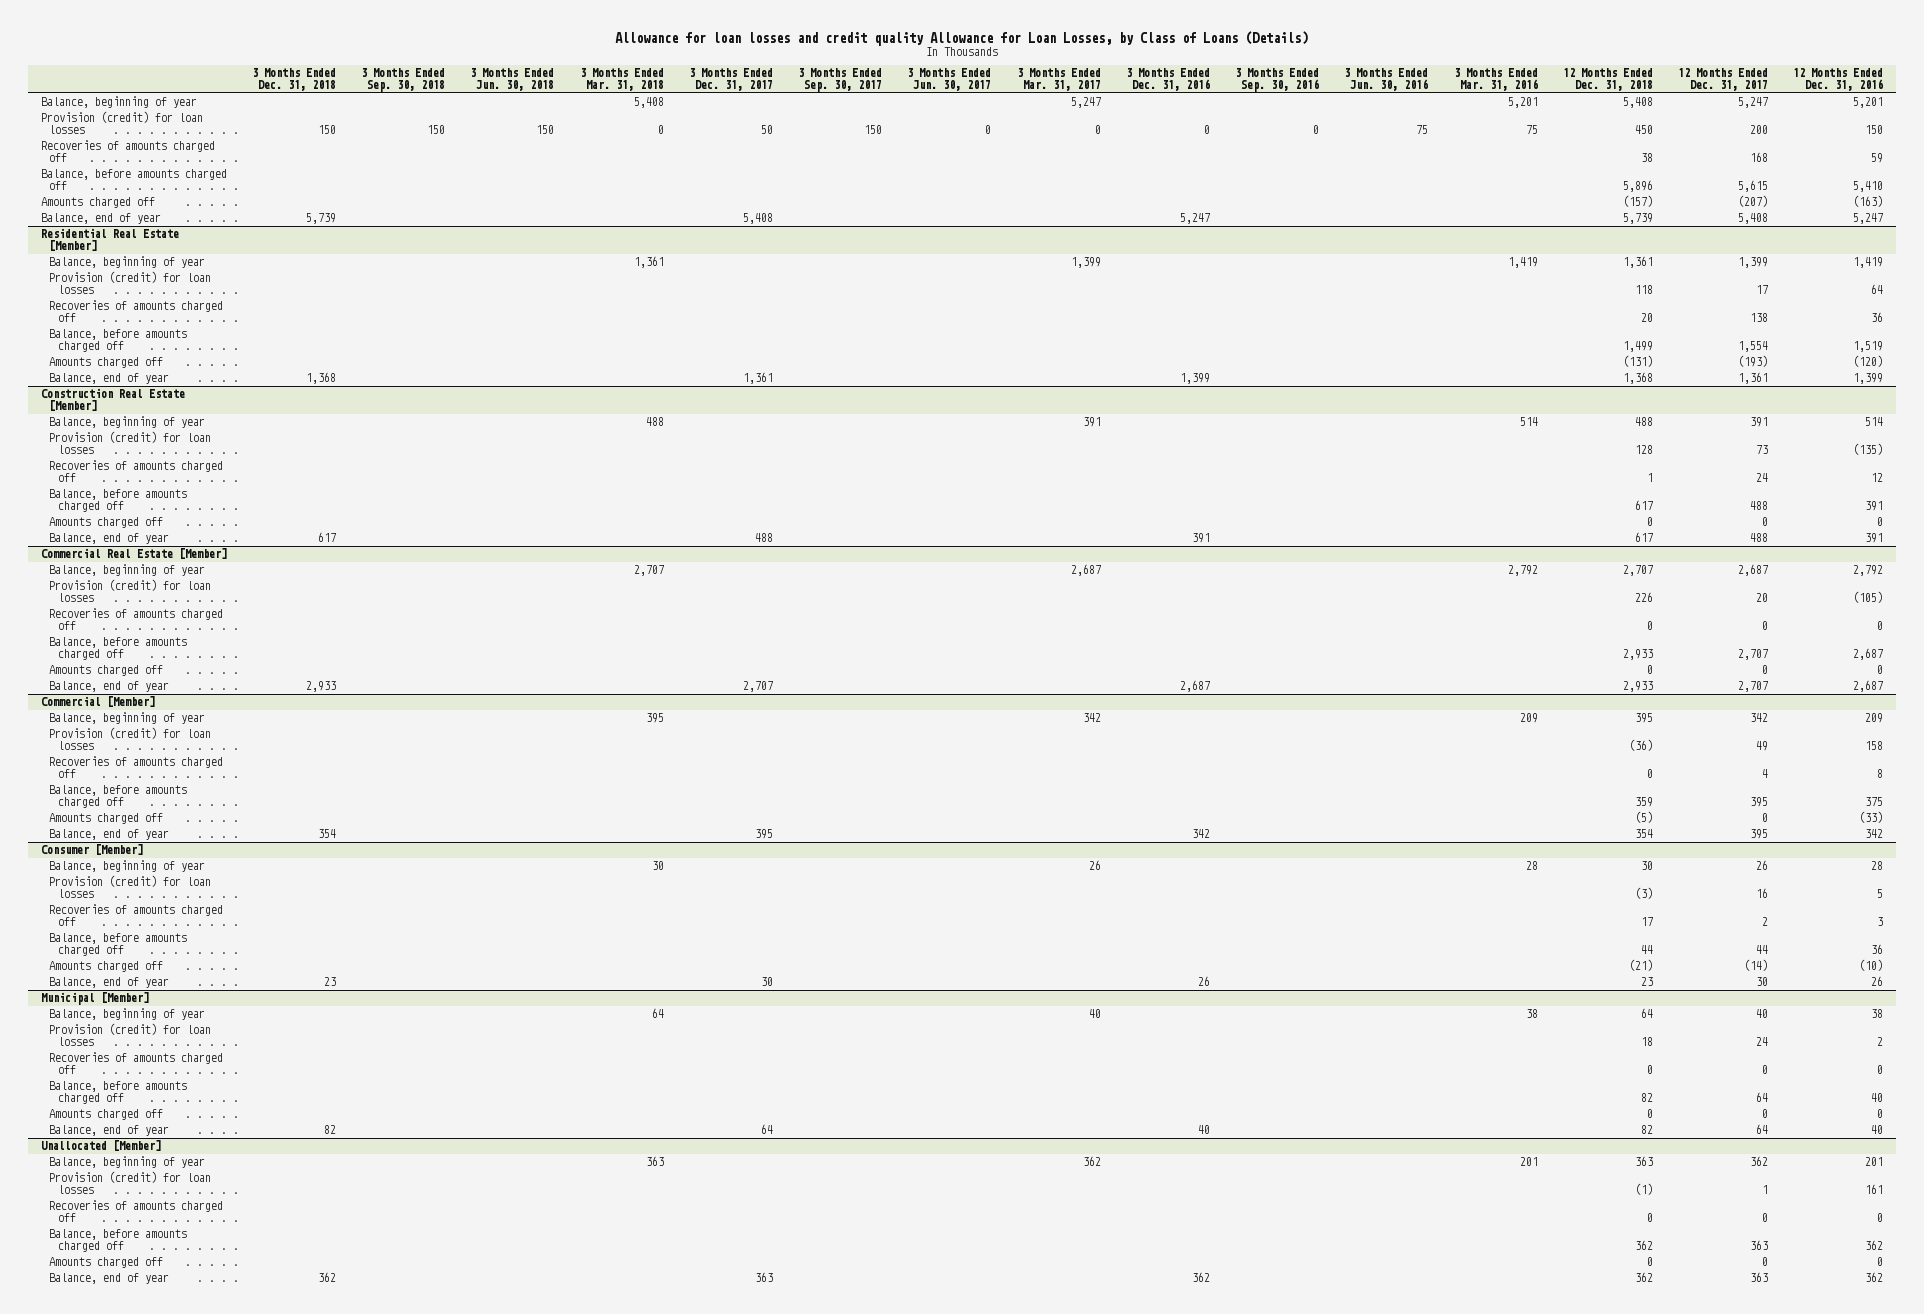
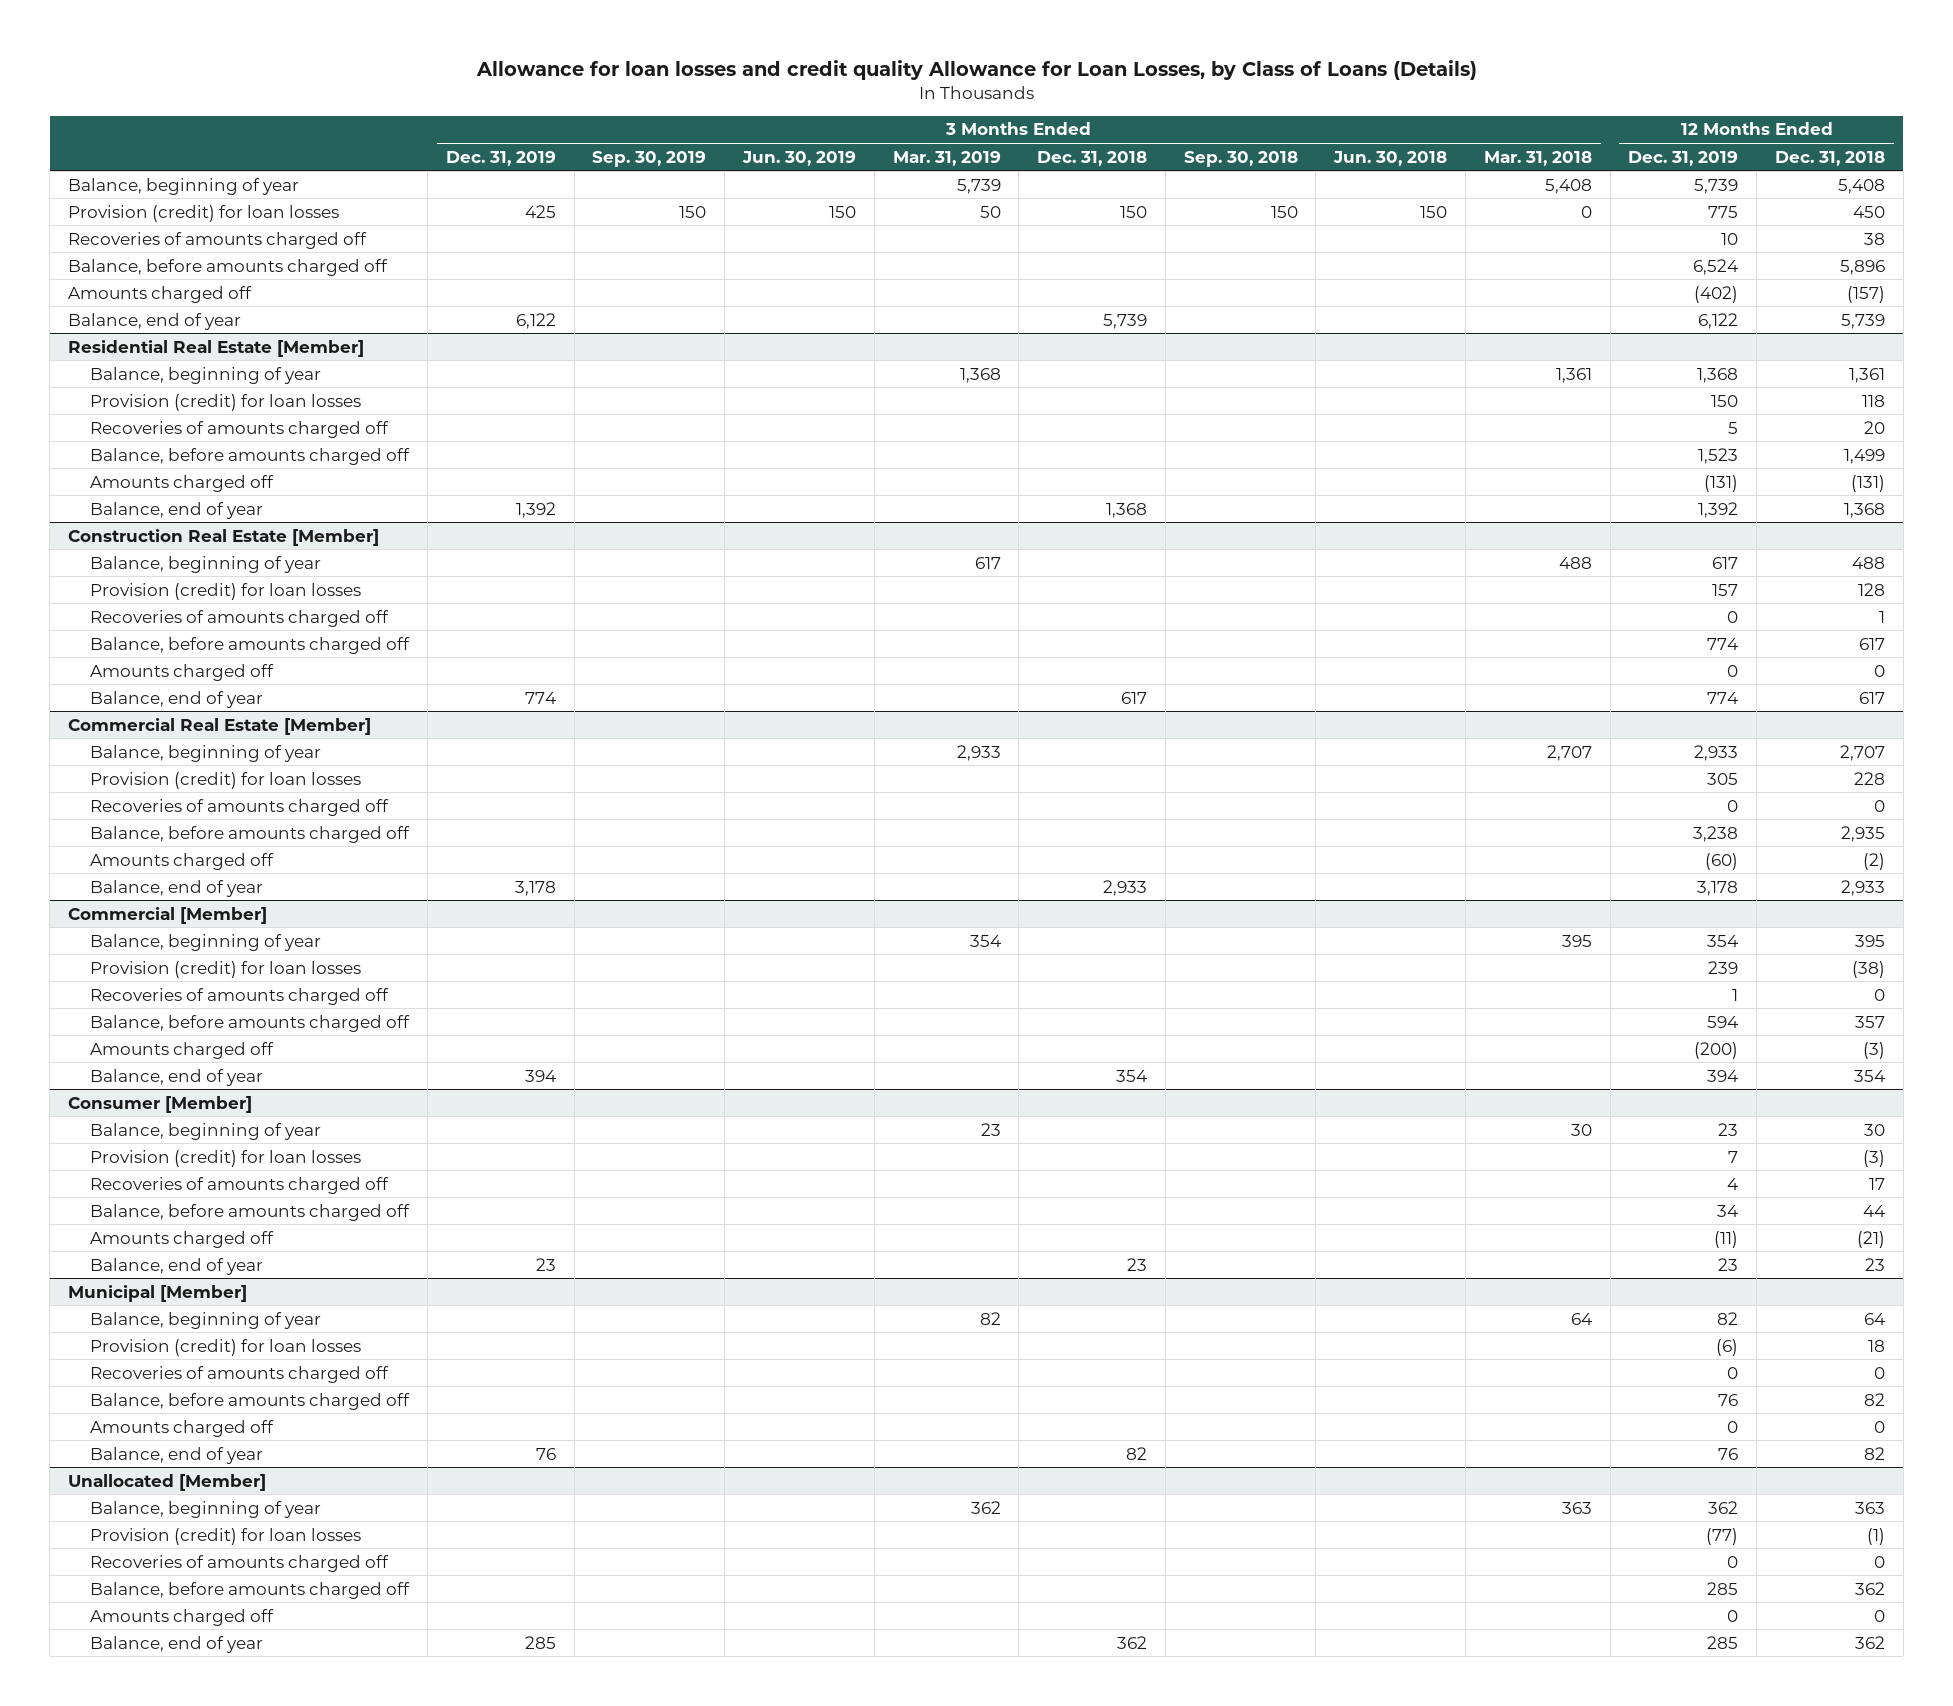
[688,68,773,91] 3 Months Ended Dec. 31, 2017 -> none
[798,68,883,92] 3 Months Ended Sep. 30, 2017 -> none
[907,68,992,91] 3 Months Ended Jun. 30, 2017 -> none
[1016,68,1101,91] 3 Months Ended Mar. 31, 2017 -> none
[1125,68,1210,91] 3 Months Ended Dec. 31, 2016 -> none
[1235,68,1320,92] 3 Months Ended Sep. 30, 2016 -> none
[1344,68,1429,91] 3 Months Ended Jun. 30, 2016 -> none
[1453,68,1538,91] 3 Months Ended Mar. 31, 2016 -> none
[1678,68,1769,91] 12 Months Ended Dec. 31, 2017 -> none
[1793,68,1884,91] 12 Months Ended Dec. 31, 2016 -> none
none -> [445,150,556,166] Dec. 31, 2019
none -> [592,150,707,167] Sep. 30, 2019
none -> [742,150,857,166] Jun. 30, 2019
none -> [892,150,1001,166] Mar. 31, 2019
none -> [1628,150,1739,166] Dec. 31, 2019
[1634,591,1653,602] 226 -> [1853,771,1885,785] 228
[1622,648,1653,660] 2,933 -> [1840,825,1885,842] 2,935
[1646,665,1653,675] 0 -> [1862,852,1885,870] (2)
[1628,738,1653,751] (36) -> [1851,960,1885,978] (38)
[1634,796,1653,807] 359 -> [1854,1015,1885,1028] 357
[1634,811,1653,824] (5) -> [1862,1041,1885,1059] (3)

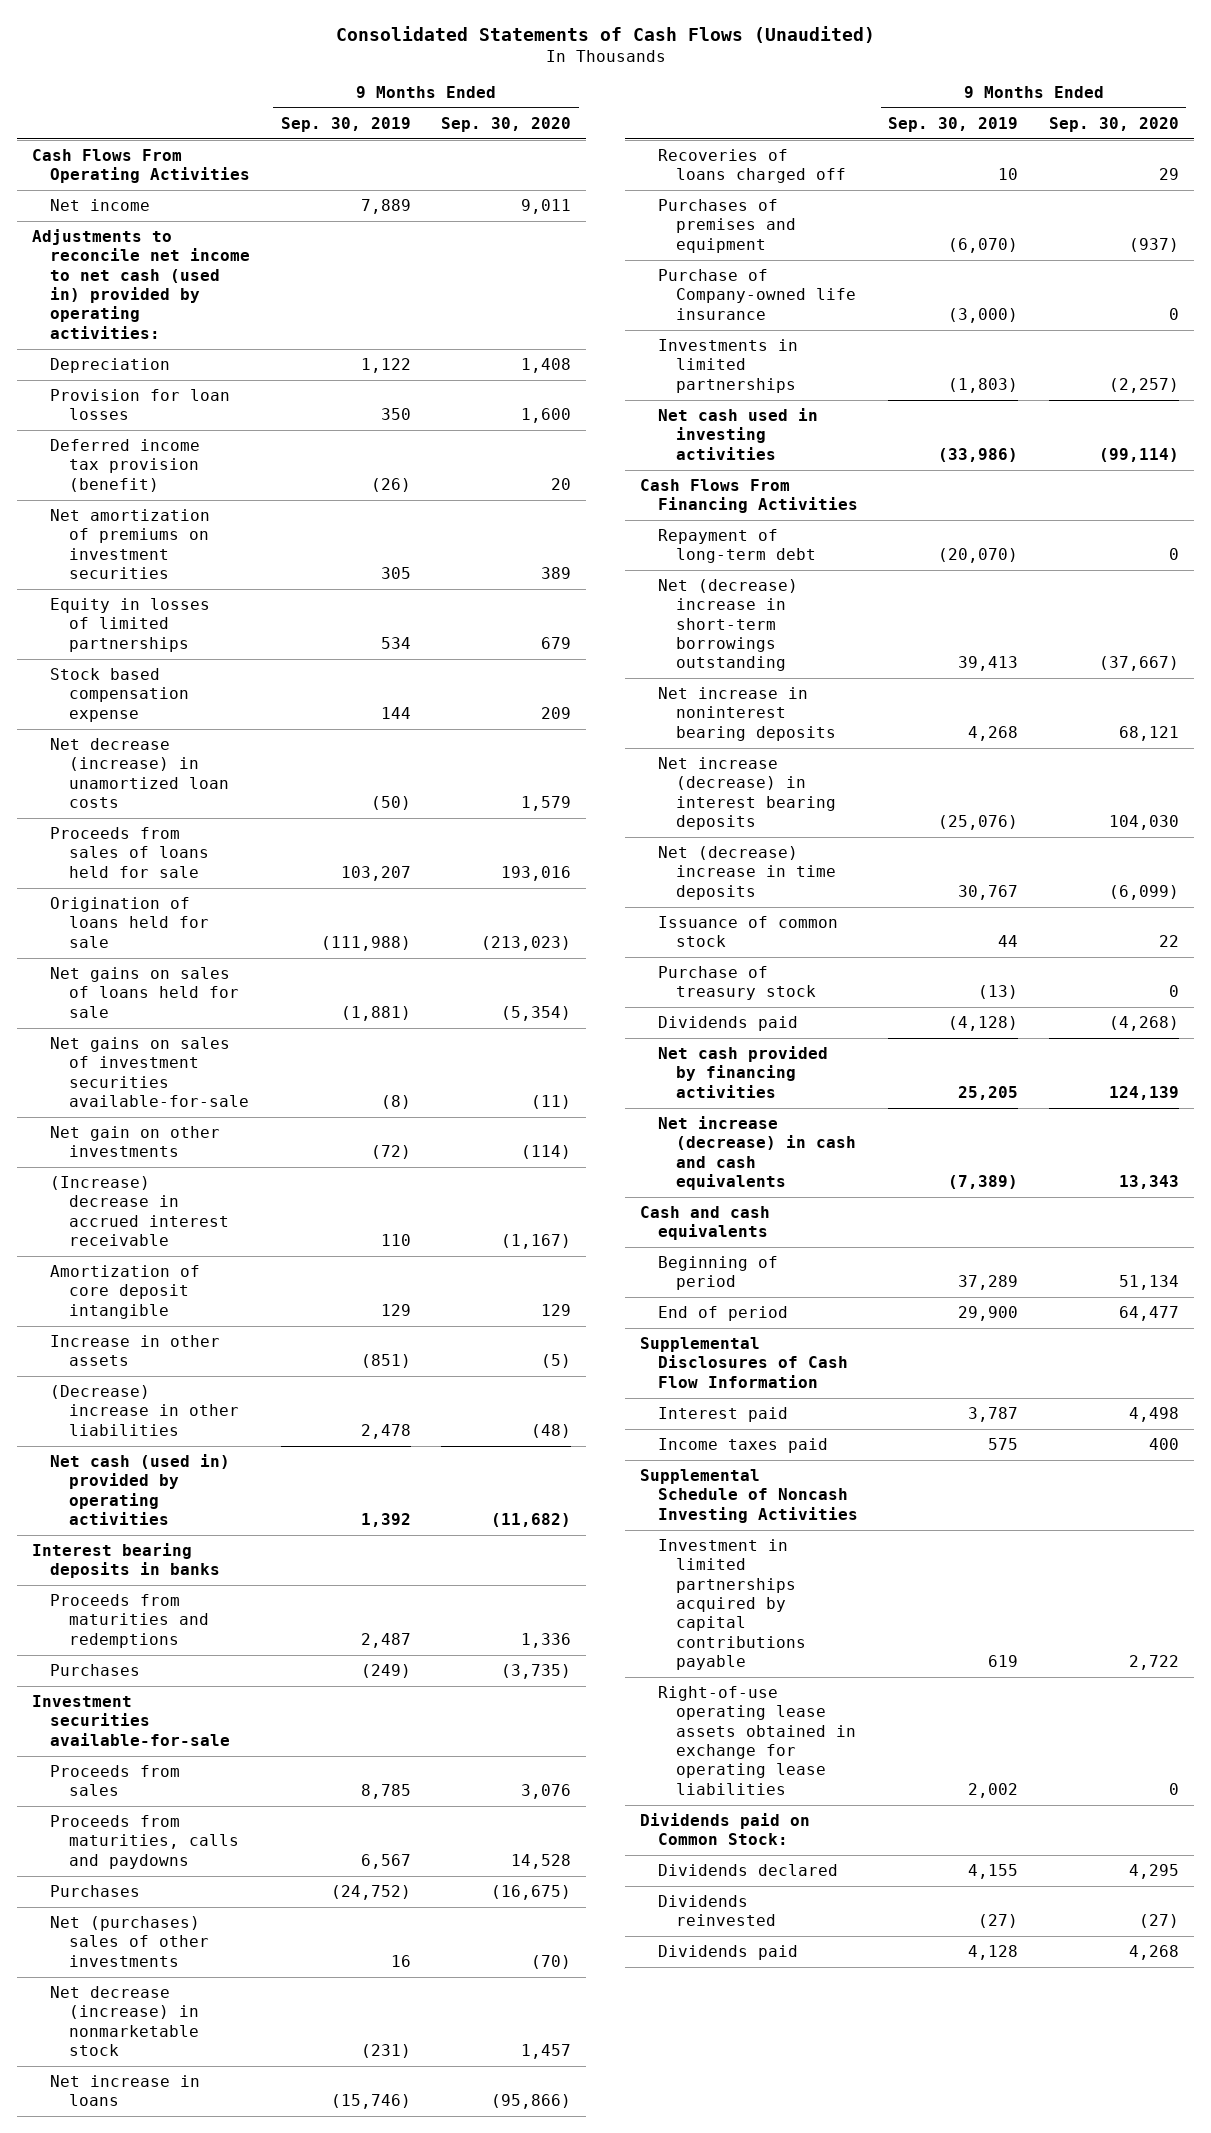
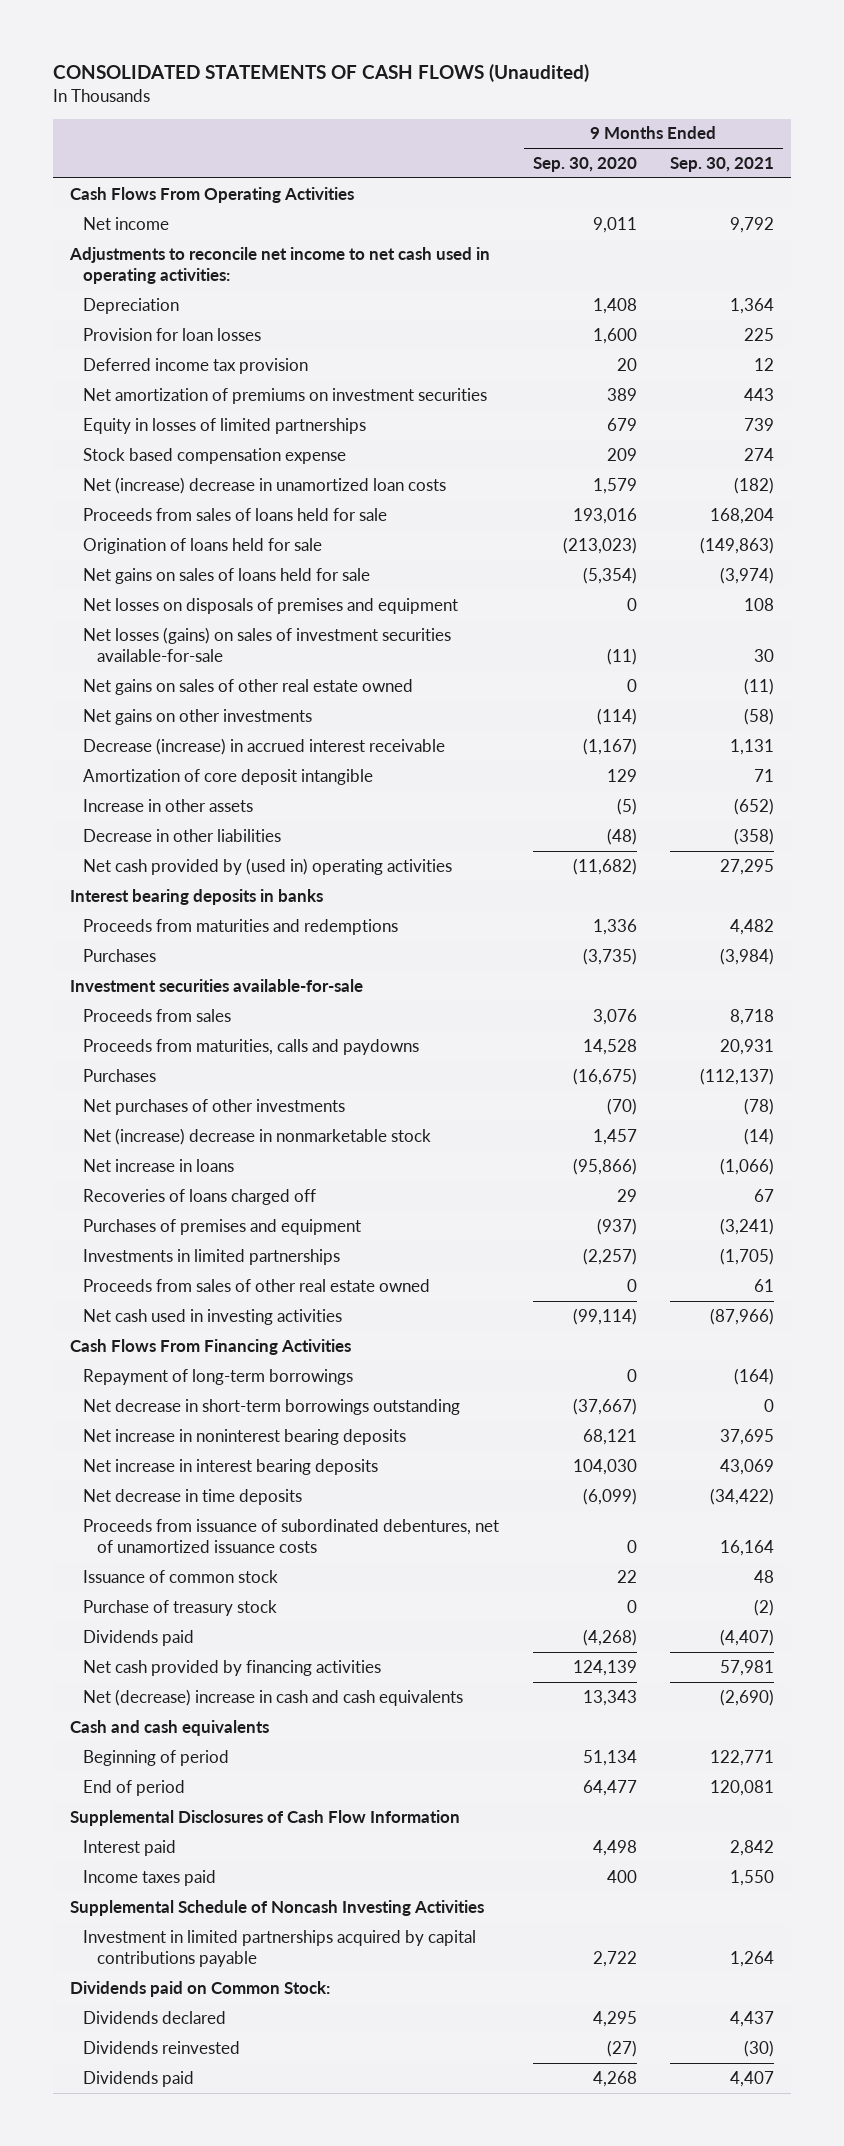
[335,25,875,43] Consolidated Statements of Cash Flows (Unaudited) -> [53,64,590,83] CONSOLIDATED STATEMENTS OF CASH FLOWS (Unaudited)
[280,116,411,132] Sep. 30, 2019 -> none
none -> [670,156,775,172] Sep. 30, 2021
[32,229,251,339] Adjustments to reconcile net income to net cash (used in) provided by operating activities: -> [69,246,491,285] Adjustments to reconcile net income to net cash used in operating activities:
[50,439,201,492] Deferred income tax provision (benefit) -> [83,357,309,374] Deferred income tax provision
[50,738,229,809] Net decrease (increase) in unamortized loan costs -> [83,476,447,494] Net (increase) decrease in unamortized loan costs
none -> [83,597,459,614] Net losses on disposals of premises and equipment
[50,1037,249,1108] Net gains on sales of investment securities available-for-sale -> [83,626,452,663] Net losses (gains) on sales of investment securities available-for-sale
none -> [83,678,414,695] Net gains on sales of other real estate owned
[50,1126,221,1158] Net gain on other investments -> [83,708,313,725] Net gains on other investments
[50,1176,229,1247] (Increase) decrease in accrued interest receivable -> [83,737,446,755] Decrease (increase) in accrued interest receivable
[50,1385,239,1436] (Decrease) increase in other liabilities -> [83,828,282,842] Decrease in other liabilities
[50,1454,231,1526] Net cash (used in) provided by operating activities -> [83,857,453,875] Net cash provided by (used in) operating activities
[50,1916,209,1967] Net (purchases) sales of other investments -> [83,1098,346,1115] Net purchases of other investments
[50,1986,199,2057] Net decrease (increase) in nonmarketable stock -> [83,1127,432,1145] Net (increase) decrease in nonmarketable stock
[658,269,857,320] Purchase of Company-owned life insurance -> none
none -> [83,1278,431,1292] Proceeds from sales of other real estate owned
[658,529,817,564] Repayment of long-term debt -> [83,1368,354,1385] Repayment of long-term borrowings
[658,579,799,672] Net (decrease) increase in short-term borrowings outstanding -> [83,1398,461,1415] Net decrease in short-term borrowings outstanding
[658,757,837,831] Net increase (decrease) in interest bearing deposits -> [83,1458,379,1475] Net increase in interest bearing deposits
[658,846,837,900] Net (decrease) increase in time deposits -> [83,1488,303,1505] Net decrease in time deposits
none -> [83,1518,500,1554] Proceeds from issuance of subordinated debentures, net of unamortized issuance costs
[658,1116,857,1191] Net increase (decrease) in cash and cash equivalents -> [83,1688,464,1706] Net (decrease) increase in cash and cash equivalents
[658,1686,857,1795] Right-of-use operating lease assets obtained in exchange for operating lease liabilities -> none

